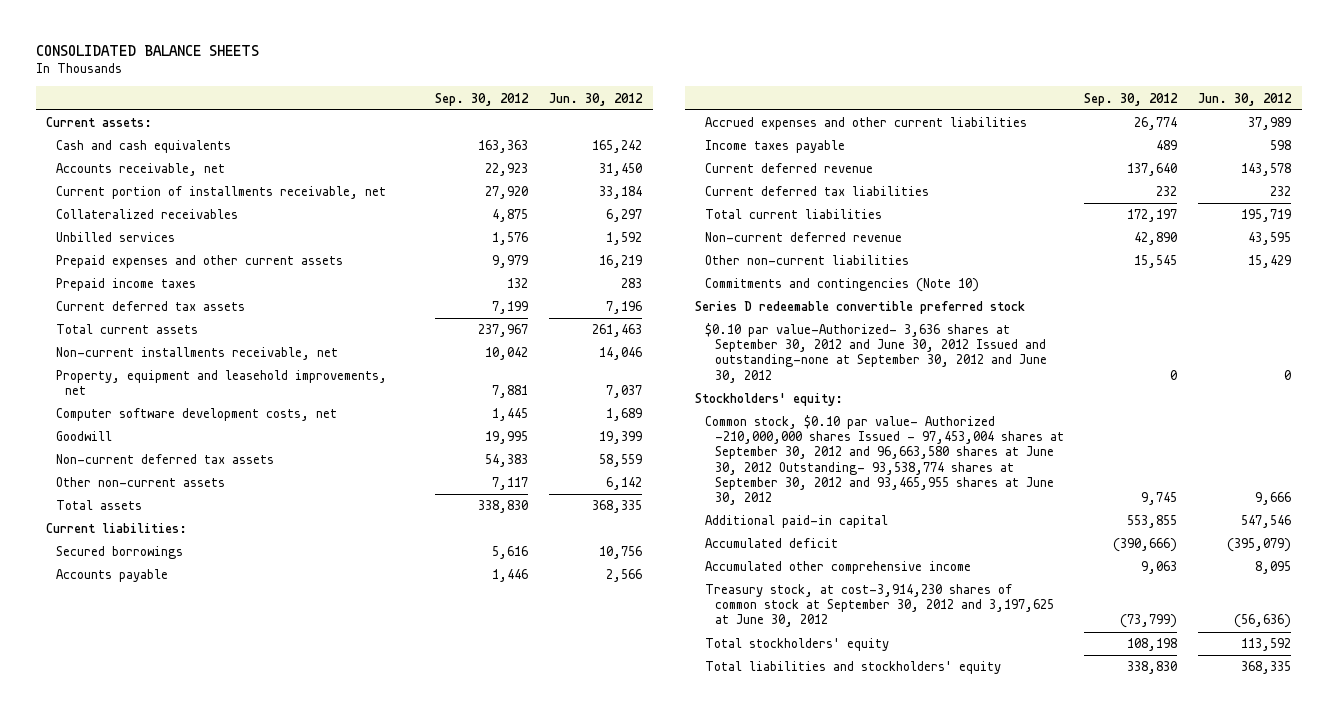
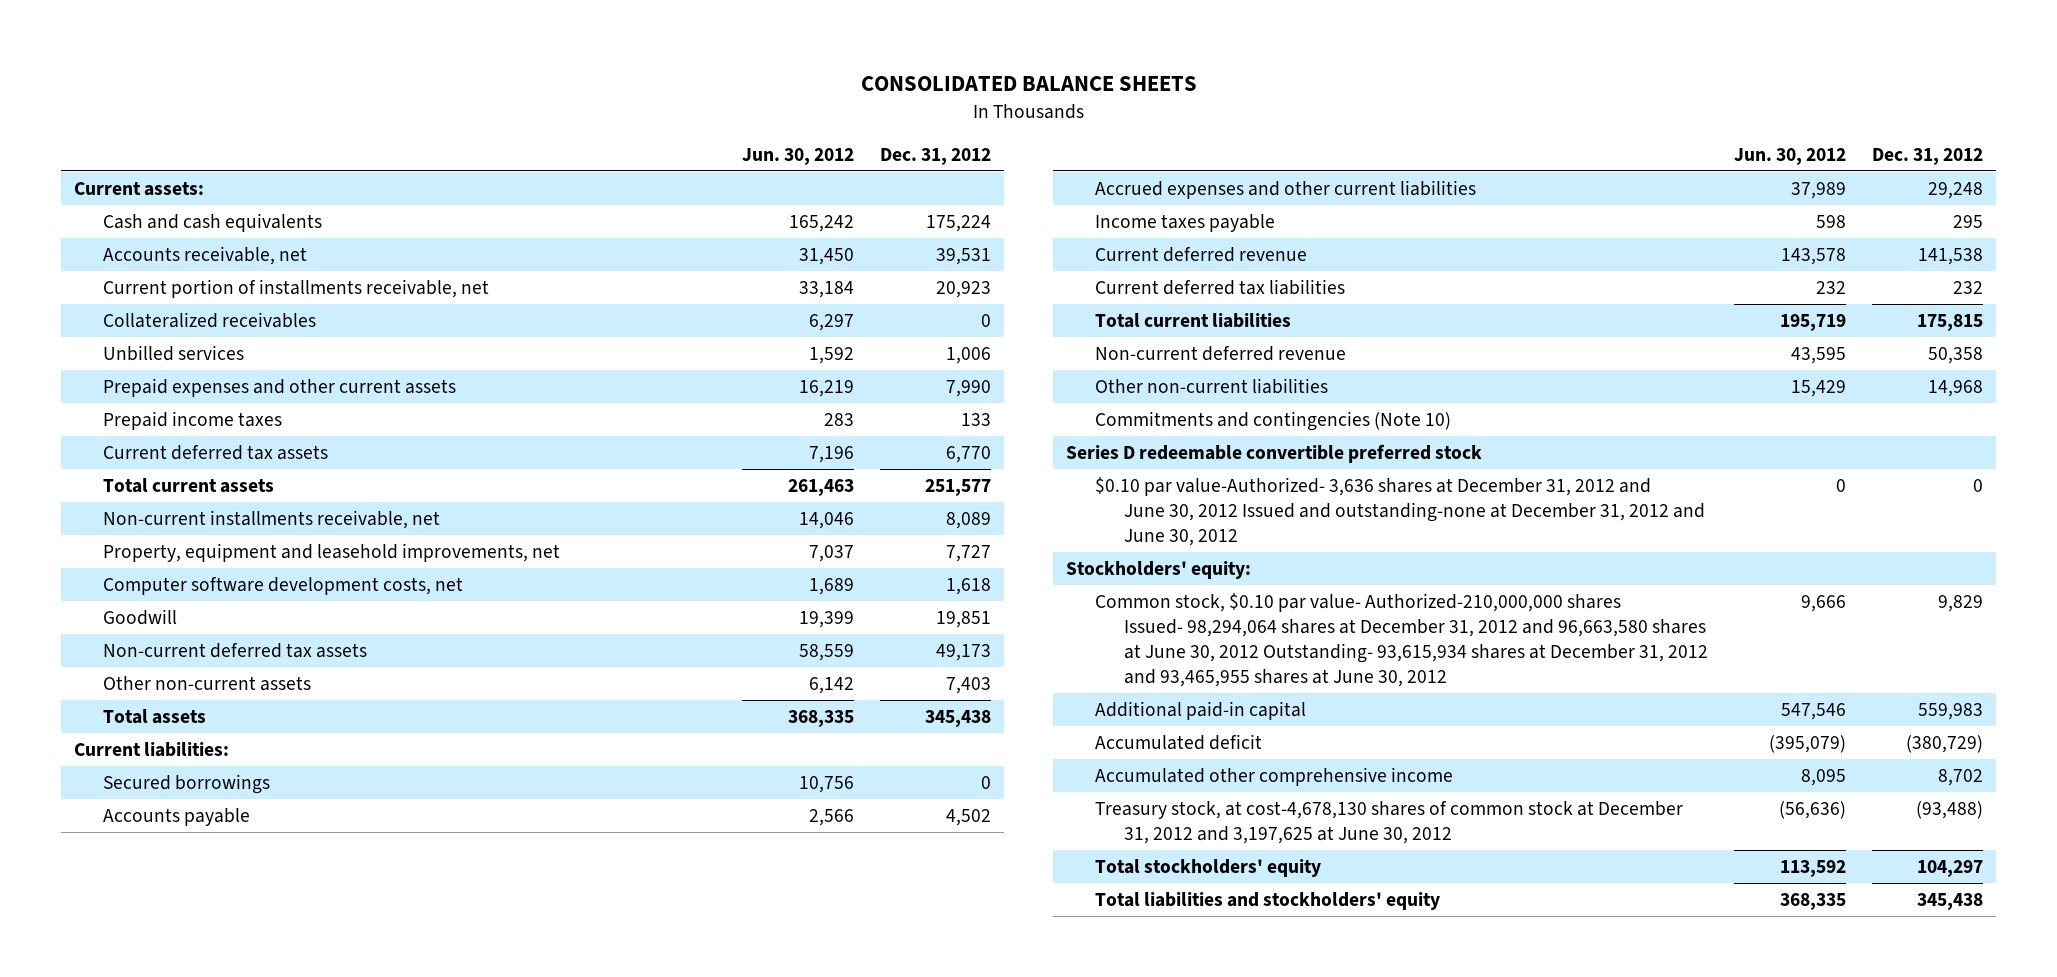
[435,92,530,106] Sep. 30, 2012 -> none
none -> [879,147,991,165] Dec. 31, 2012
[704,323,1047,383] $0.10 par value-Authorized- 3,636 shares at September 30, 2012 and June 30, 2012 Issued and outstanding-none at September 30, 2012 and June 30, 2012 -> [1095,477,1706,547] $0.10 par value-Authorized- 3,636 shares at December 31, 2012 and June 30, 2012 Issued and outstanding-none at December 31, 2012 and June 30, 2012
[704,415,1064,505] Common stock, $0.10 par value- Authorized -210,000,000 shares Issued - 97,453,004 shares at September 30, 2012 and 96,663,580 shares at June 30, 2012 Outstanding- 93,538,774 shares at September 30, 2012 and 93,465,955 shares at June 30, 2012 -> [1095,593,1709,688] Common stock, $0.10 par value- Authorized-210,000,000 shares Issued- 98,294,064 shares at December 31, 2012 and 96,663,580 shares at June 30, 2012 Outstanding- 93,615,934 shares at December 31, 2012 and 93,465,955 shares at June 30, 2012
[704,584,1054,628] Treasury stock, at cost-3,914,230 shares of common stock at September 30, 2012 and 3,197,625 at June 30, 2012 -> [1095,801,1684,845] Treasury stock, at cost-4,678,130 shares of common stock at December 31, 2012 and 3,197,625 at June 30, 2012

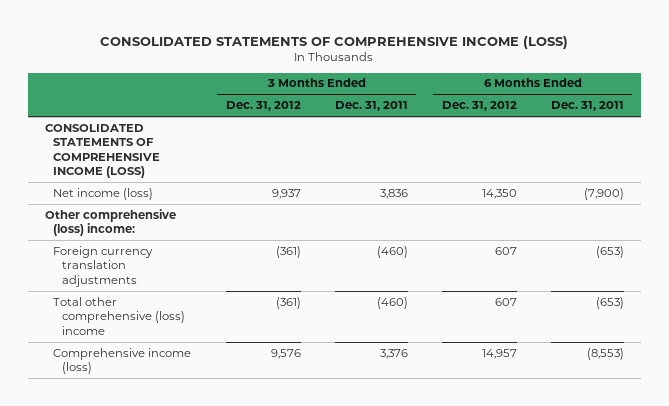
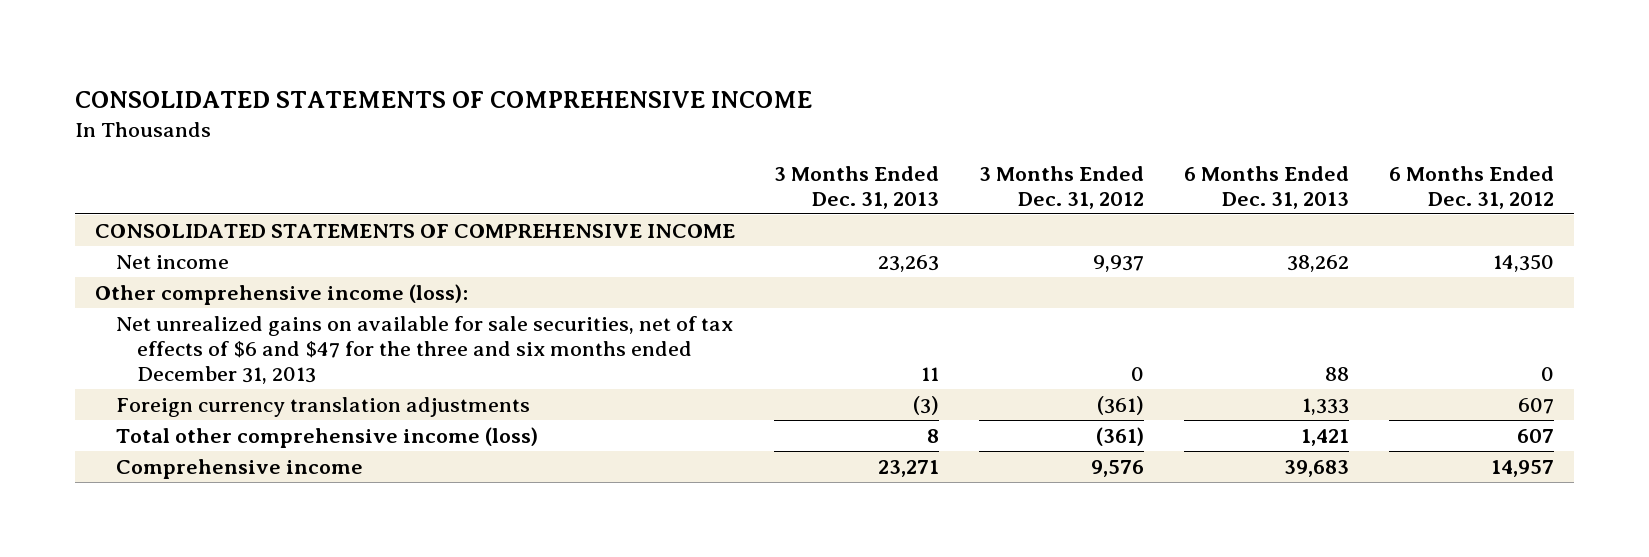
[100,35,569,49] CONSOLIDATED STATEMENTS OF COMPREHENSIVE INCOME (LOSS) -> [74,90,812,108] CONSOLIDATED STATEMENTS OF COMPREHENSIVE INCOME
[334,101,408,112] Dec. 31, 2011 -> none
[550,101,624,112] Dec. 31, 2011 -> none
none -> [774,165,940,209] 3 Months Ended Dec. 31, 2013
none -> [1184,165,1350,209] 6 Months Ended Dec. 31, 2013
[44,123,161,179] CONSOLIDATED STATEMENTS OF COMPREHENSIVE INCOME (LOSS) -> [94,223,735,238] CONSOLIDATED STATEMENTS OF COMPREHENSIVE INCOME
[53,187,154,200] Net income (loss) -> [115,254,229,269] Net income
[44,208,176,237] Other comprehensive (loss) income: -> [94,283,468,305] Other comprehensive income (loss):
none -> [115,315,733,385] Net unrealized gains on available for sale securities, net of tax effects of $6 and $47 for the three and six months ended December 31, 2013
[53,296,185,335] Total other comprehensive (loss) income -> [115,426,538,448] Total other comprehensive income (loss)
[53,347,192,375] Comprehensive income (loss) -> [115,458,363,479] Comprehensive income

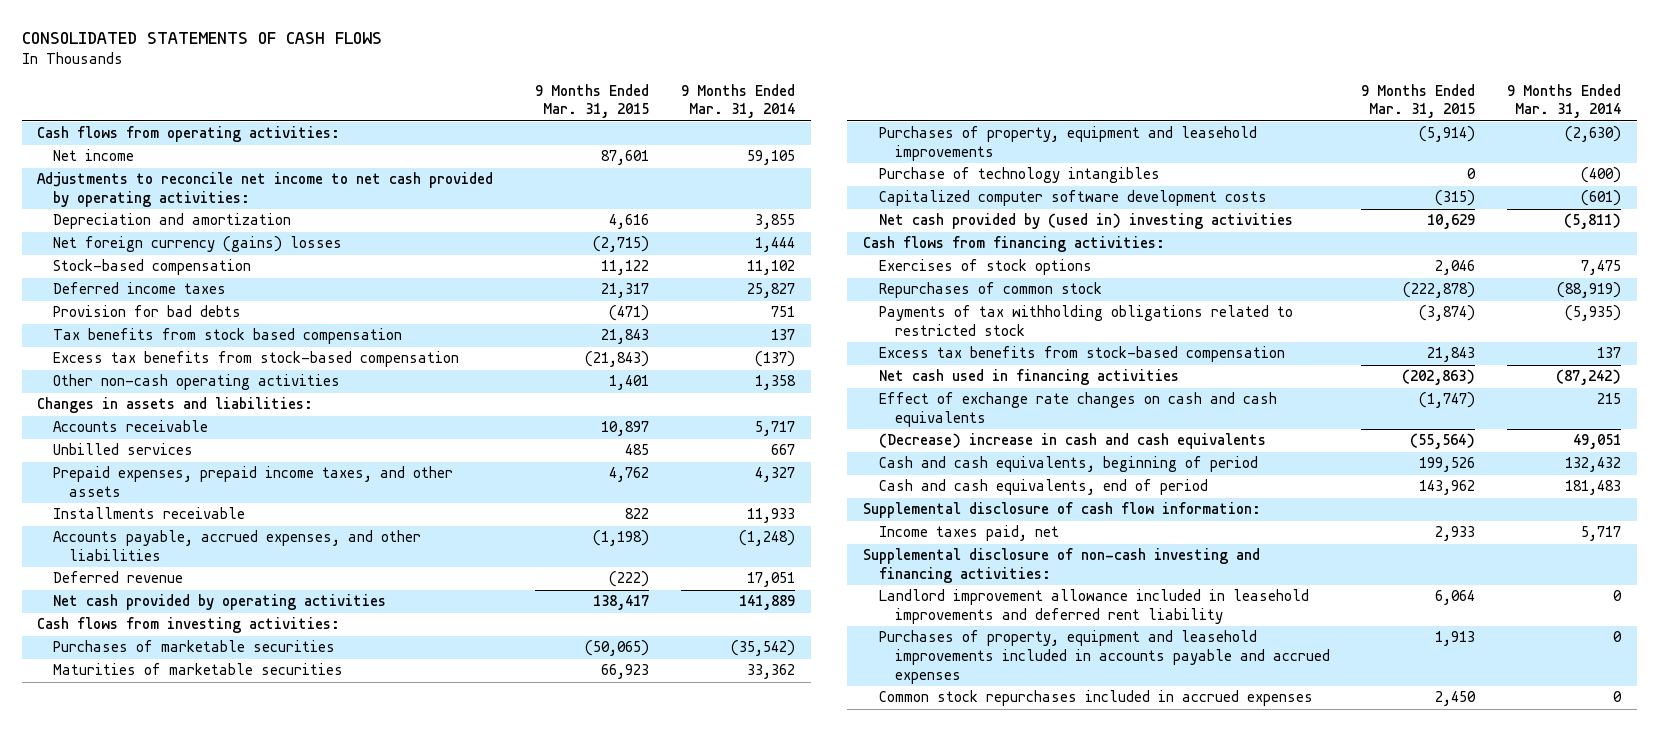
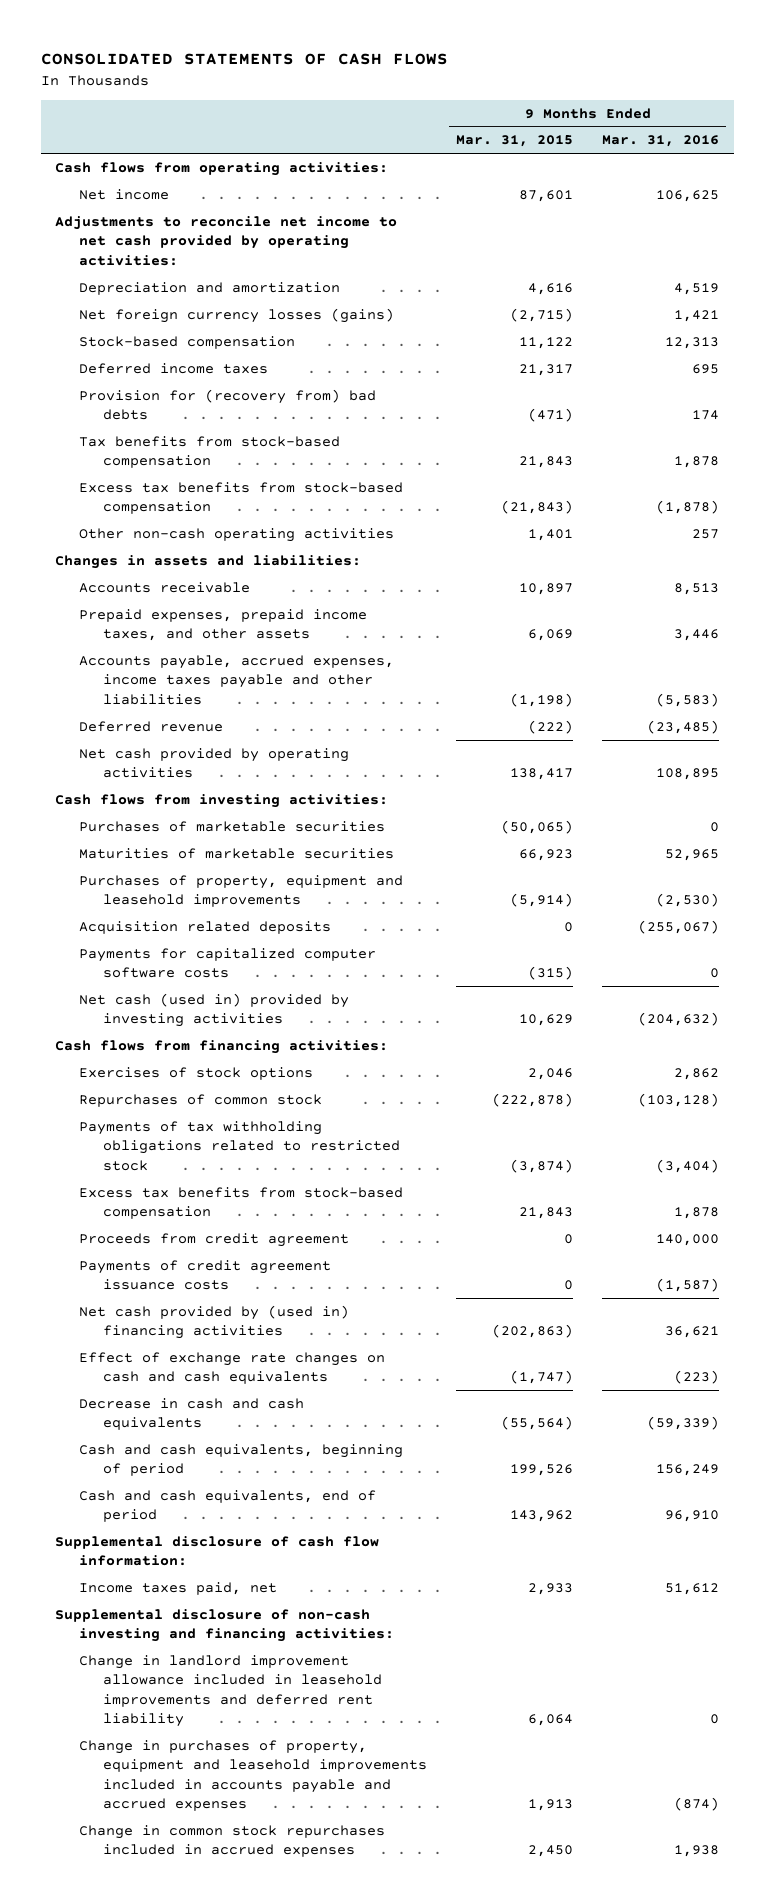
[680,83,795,119] 9 Months Ended Mar. 31, 2014 -> none
none -> [602,135,720,148] Mar. 31, 2016
[53,236,343,253] Net foreign currency (gains) losses -> [79,307,395,323] Net foreign currency losses (gains)
[53,305,242,318] Provision for bad debts -> [79,388,377,421] Provision for (recovery from) bad debts
[53,328,403,345] Tax benefits from stock based compensation -> [79,435,341,469] Tax benefits from stock-based compensation
[53,443,194,456] Unbilled services -> none
[53,507,246,520] Installments receivable -> none
[609,467,650,483] 4,762 -> [528,629,574,642] 6,069
[53,530,422,562] Accounts payable, accrued expenses, and other liabilities -> [79,654,395,705] Accounts payable, accrued expenses, income taxes payable and other liabilities
[879,167,1161,184] Purchase of technology intangibles -> none
none -> [79,920,332,934] Acquisition related deposits
[879,190,1268,207] Capitalized computer software development costs -> [79,947,377,979] Payments for capitalized computer software costs
[879,213,1294,230] Net cash provided by (used in) investing activities -> [79,992,350,1028] Net cash (used in) provided by investing activities
none -> [79,1232,350,1247] Proceeds from credit agreement
none -> [79,1259,332,1291] Payments of credit agreement issuance costs
[879,369,1180,386] Net cash used in financing activities -> [79,1304,350,1340] Net cash provided by (used in) financing activities
[879,433,1267,450] (Decrease) increase in cash and cash equivalents -> [79,1397,305,1431] Decrease in cash and cash equivalents
[879,589,1310,625] Landlord improvement allowance included in leasehold improvements and deferred rent liability -> [79,1654,383,1728] Change in landlord improvement allowance included in leasehold improvements and deferred rent liability
[879,630,1331,684] Purchases of property, equipment and leasehold improvements included in accounts payable and accrued expenses -> [79,1739,428,1812] Change in purchases of property, equipment and leasehold improvements included in accounts payable and accrued expenses
[879,690,1314,707] Common stock repurchases included in accrued expenses -> [79,1824,386,1858] Change in common stock repurchases included in accrued expenses

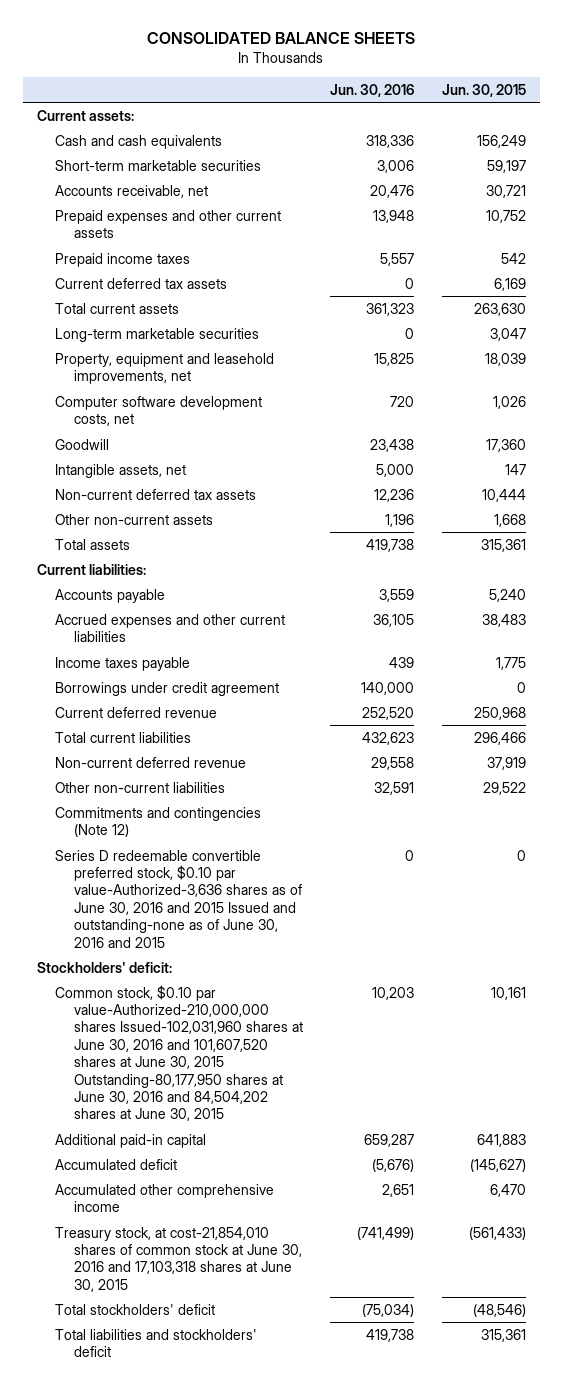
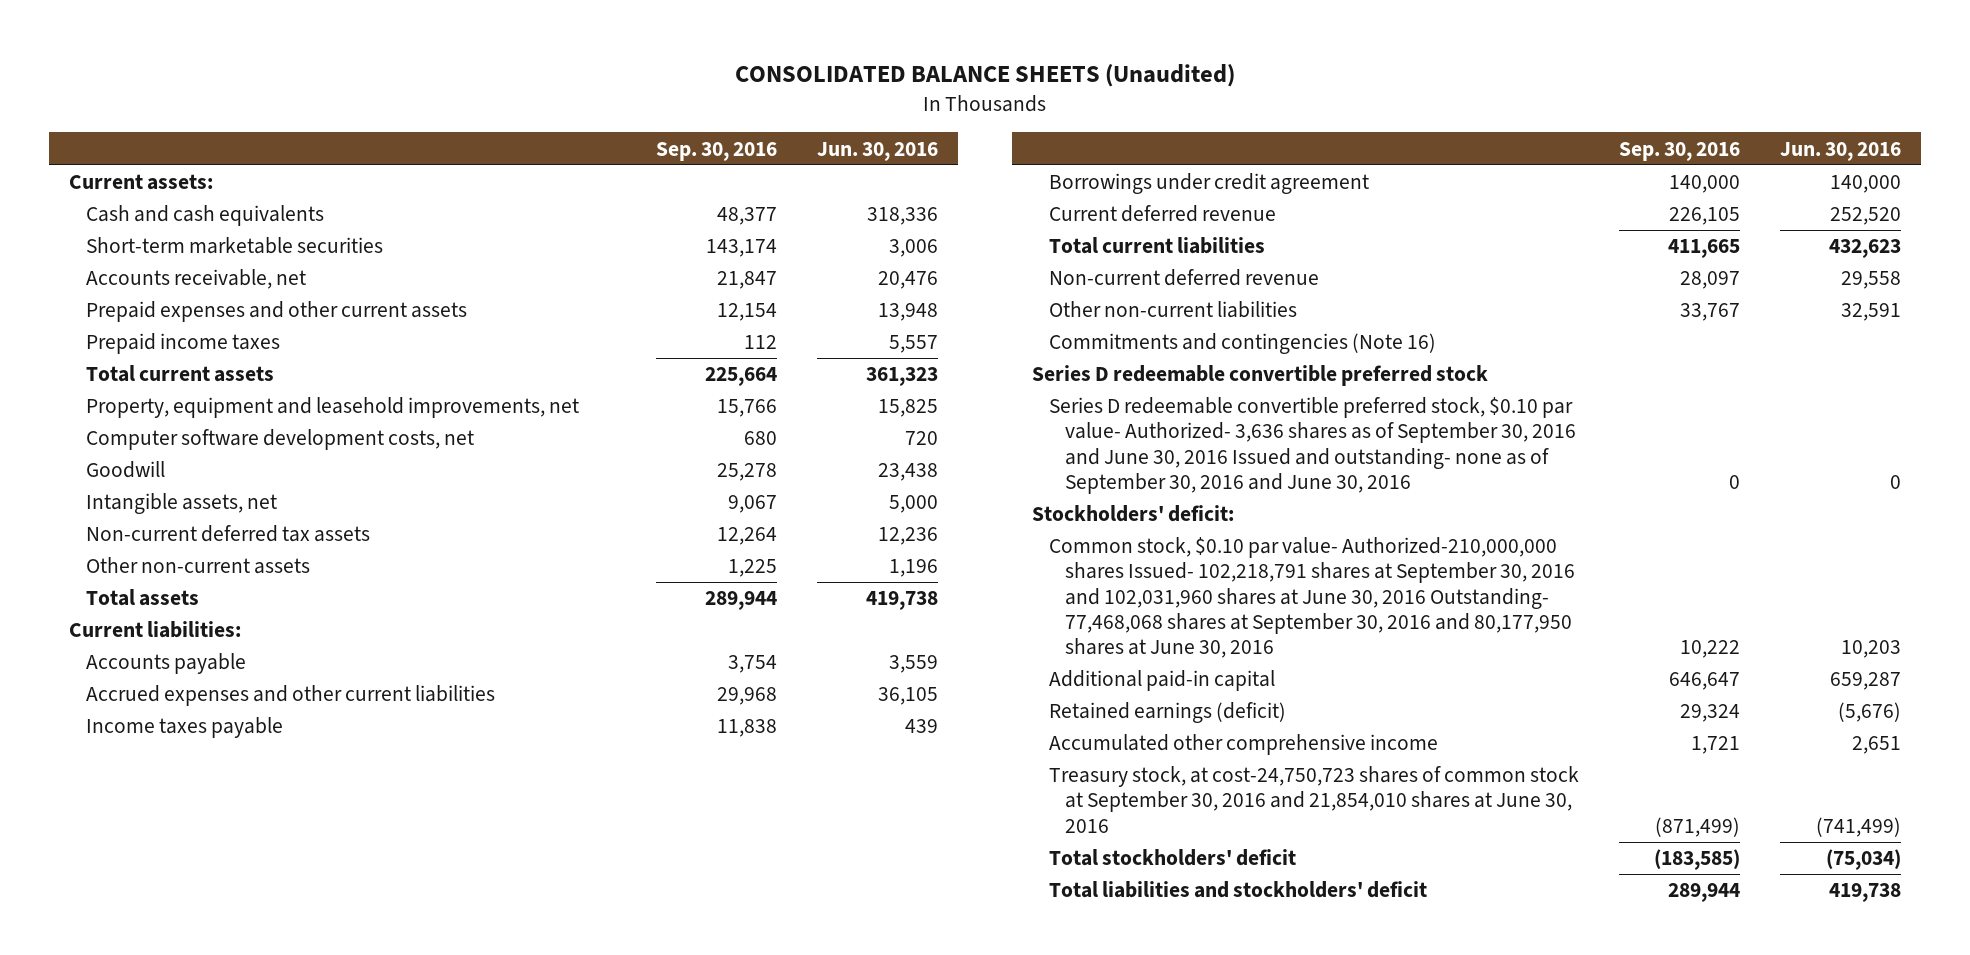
[147,32,416,45] CONSOLIDATED BALANCE SHEETS -> [734,64,1235,88] CONSOLIDATED BALANCE SHEETS (Unaudited)
[441,83,526,97] Jun. 30, 2015 -> none
none -> [655,141,777,161] Sep. 30, 2016
[55,277,228,289] Current deferred tax assets -> none
[55,327,260,342] Long-term marketable securities -> none
[55,806,262,838] Commitments and contingencies (Note 12) -> [1048,333,1436,355] Commitments and contingencies (Note 16)
none -> [1031,365,1488,387] Series D redeemable convertible preferred stock
[55,849,302,948] Series D redeemable convertible preferred stock, $0.10 par value-Authorized-3,636 shares as of June 30, 2016 and 2015 Issued and outstanding-none as of June 30, 2016 and 2015 -> [1048,397,1577,495] Series D redeemable convertible preferred stock, $0.10 par value- Authorized- 3,636 shares as of September 30, 2016 and June 30, 2016 Issued and outstanding- none as of September 30, 2016 and June 30, 2016
[55,984,303,1122] Common stock, $0.10 par value-Authorized-210,000,000 shares Issued-102,031,960 shares at June 30, 2016 and 101,607,520 shares at June 30, 2015 Outstanding-80,177,950 shares at June 30, 2016 and 84,504,202 shares at June 30, 2015 -> [1048,537,1576,659] Common stock, $0.10 par value- Authorized-210,000,000 shares Issued- 102,218,791 shares at September 30, 2016 and 102,031,960 shares at June 30, 2016 Outstanding- 77,468,068 shares at September 30, 2016 and 80,177,950 shares at June 30, 2016
[55,1158,178,1170] Accumulated deficit -> [1048,702,1286,724] Retained earnings (deficit)
[55,1226,302,1292] Treasury stock, at cost-21,854,010 shares of common stock at June 30, 2016 and 17,103,318 shares at June 30, 2015 -> [1048,766,1579,833] Treasury stock, at cost-24,750,723 shares of common stock at September 30, 2016 and 21,854,010 shares at June 30, 2016

